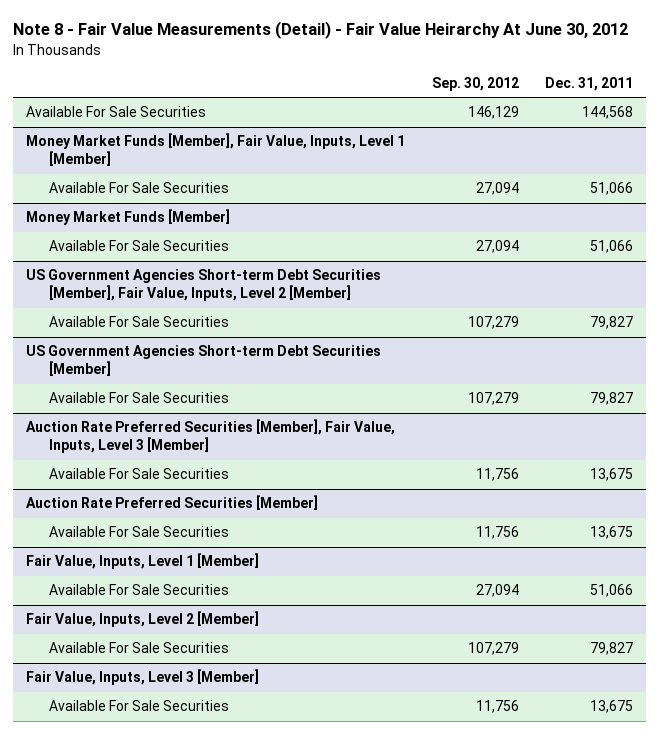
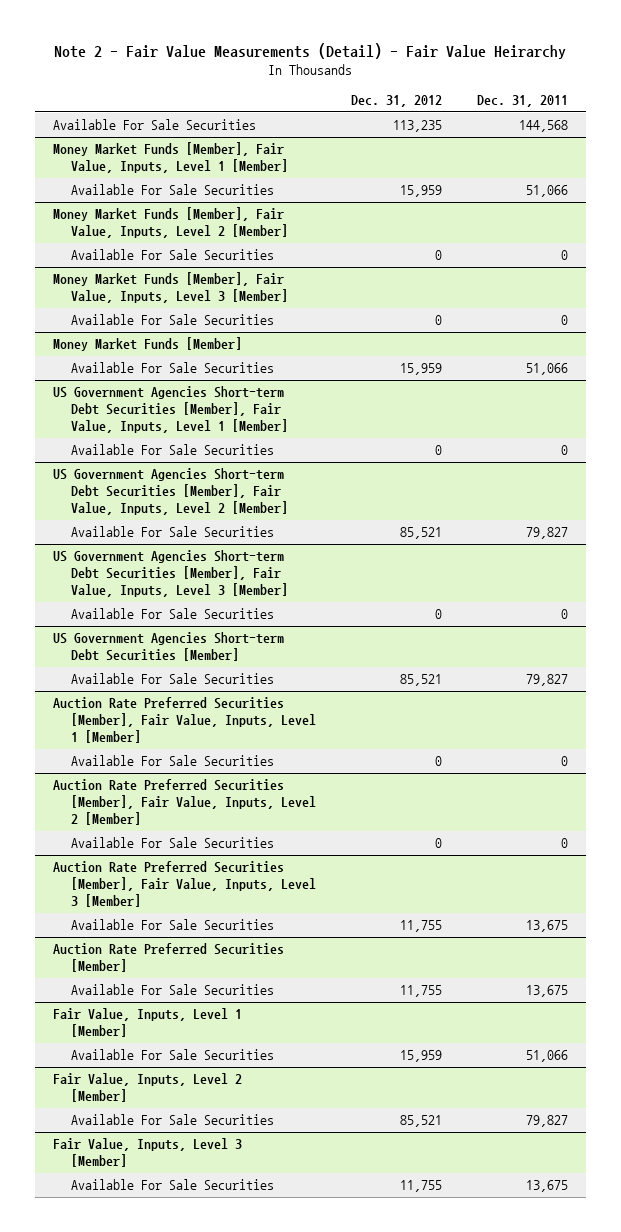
[13,21,629,40] Note 8 - Fair Value Measurements (Detail) - Fair Value Heirarchy At June 30, 2012 -> [54,42,567,59] Note 2 - Fair Value Measurements (Detail) - Fair Value Heirarchy
[431,77,519,92] Sep. 30, 2012 -> none
none -> [350,94,442,107] Dec. 31, 2012
none -> [52,207,288,239] Money Market Funds [Member], Fair Value, Inputs, Level 2 [Member]
none -> [70,249,274,261] Available For Sale Securities
none -> [52,272,288,304] Money Market Funds [Member], Fair Value, Inputs, Level 3 [Member]
none -> [70,314,274,326] Available For Sale Securities
none -> [52,386,288,434] US Government Agencies Short-term Debt Securities [Member], Fair Value, Inputs, Level 1 [Member]
none -> [70,444,274,456] Available For Sale Securities
none -> [52,550,288,598] US Government Agencies Short-term Debt Securities [Member], Fair Value, Inputs, Level 3 [Member]
none -> [70,608,274,620] Available For Sale Securities
none -> [52,697,316,744] Auction Rate Preferred Securities [Member], Fair Value, Inputs, Level 1 [Member]
none -> [70,755,274,767] Available For Sale Securities
none -> [52,779,316,826] Auction Rate Preferred Securities [Member], Fair Value, Inputs, Level 2 [Member]
none -> [70,837,274,849] Available For Sale Securities

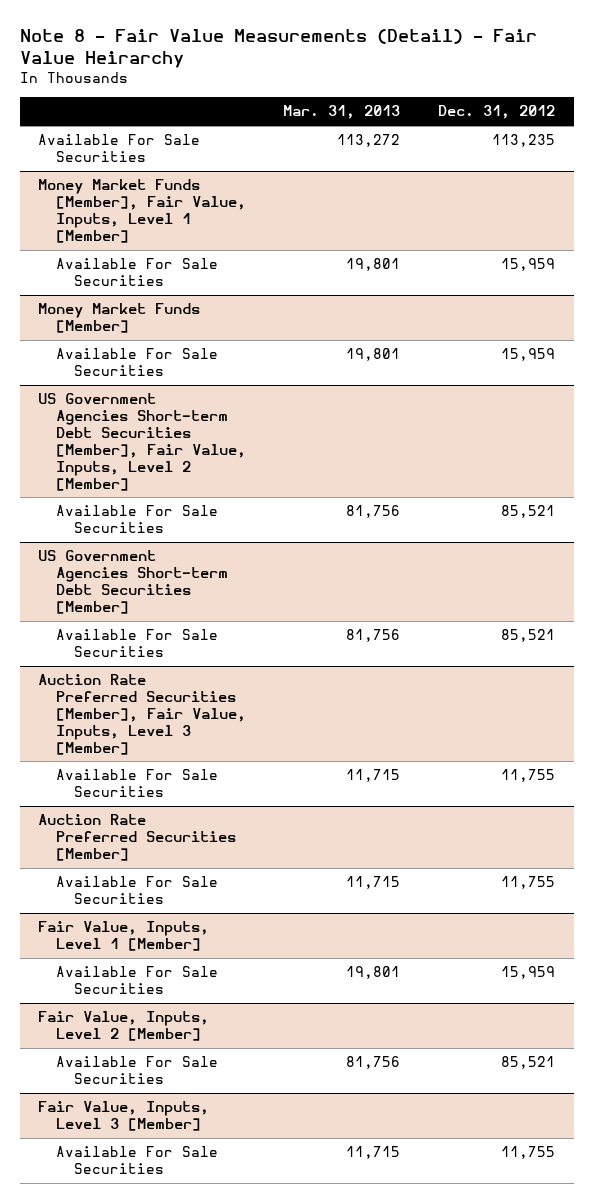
[54,42,567,59] Note 2 - Fair Value Measurements (Detail) - Fair Value Heirarchy -> [19,28,537,68] Note 8 - Fair Value Measurements (Detail) - Fair Value Heirarchy
[477,94,569,107] Dec. 31, 2011 -> none
none -> [283,105,401,120] Mar. 31, 2013
[52,207,288,239] Money Market Funds [Member], Fair Value, Inputs, Level 2 [Member] -> none
[70,249,274,261] Available For Sale Securities -> none
[52,272,288,304] Money Market Funds [Member], Fair Value, Inputs, Level 3 [Member] -> none
[70,314,274,326] Available For Sale Securities -> none
[52,386,288,434] US Government Agencies Short-term Debt Securities [Member], Fair Value, Inputs, Level 1 [Member] -> none
[70,444,274,456] Available For Sale Securities -> none
[52,550,288,598] US Government Agencies Short-term Debt Securities [Member], Fair Value, Inputs, Level 3 [Member] -> none
[70,608,274,620] Available For Sale Securities -> none
[52,697,316,744] Auction Rate Preferred Securities [Member], Fair Value, Inputs, Level 1 [Member] -> none
[70,755,274,767] Available For Sale Securities -> none
[52,779,316,826] Auction Rate Preferred Securities [Member], Fair Value, Inputs, Level 2 [Member] -> none
[70,837,274,849] Available For Sale Securities -> none

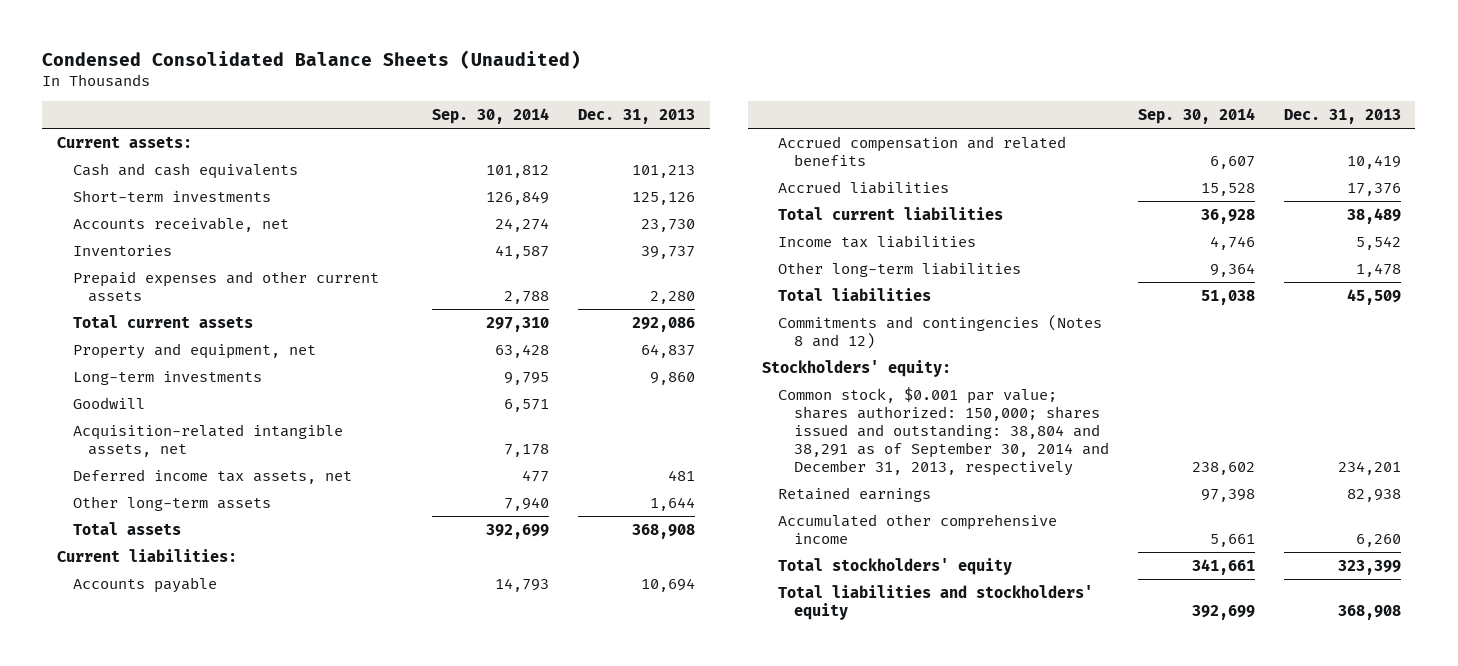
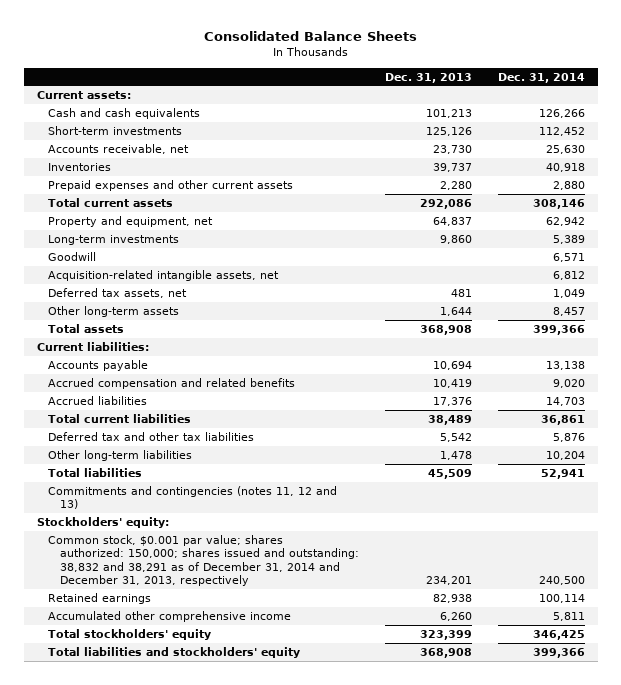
[42,49,582,69] Condensed Consolidated Balance Sheets (Unaudited) -> [203,31,417,42] Consolidated Balance Sheets
[432,107,550,124] Sep. 30, 2014 -> none
none -> [497,72,585,83] Dec. 31, 2014
[72,468,352,484] Deferred income tax assets, net -> [48,288,188,299] Deferred tax assets, net
[777,234,976,248] Income tax liabilities -> [48,432,255,442] Deferred tax and other tax liabilities
[777,314,1102,349] Commitments and contingencies (Notes 8 and 12) -> [48,486,338,510] Commitments and contingencies (notes 11, 12 and 13)
[777,386,1109,477] Common stock, $0.001 par value; shares authorized: 150,000; shares issued and outstanding: 38,804 and 38,291 as of September 30, 2014 and December 31, 2013, respectively -> [48,535,359,586] Common stock, $0.001 par value; shares authorized: 150,000; shares issued and outstanding: 38,832 and 38,291 as of December 31, 2014 and December 31, 2013, respectively

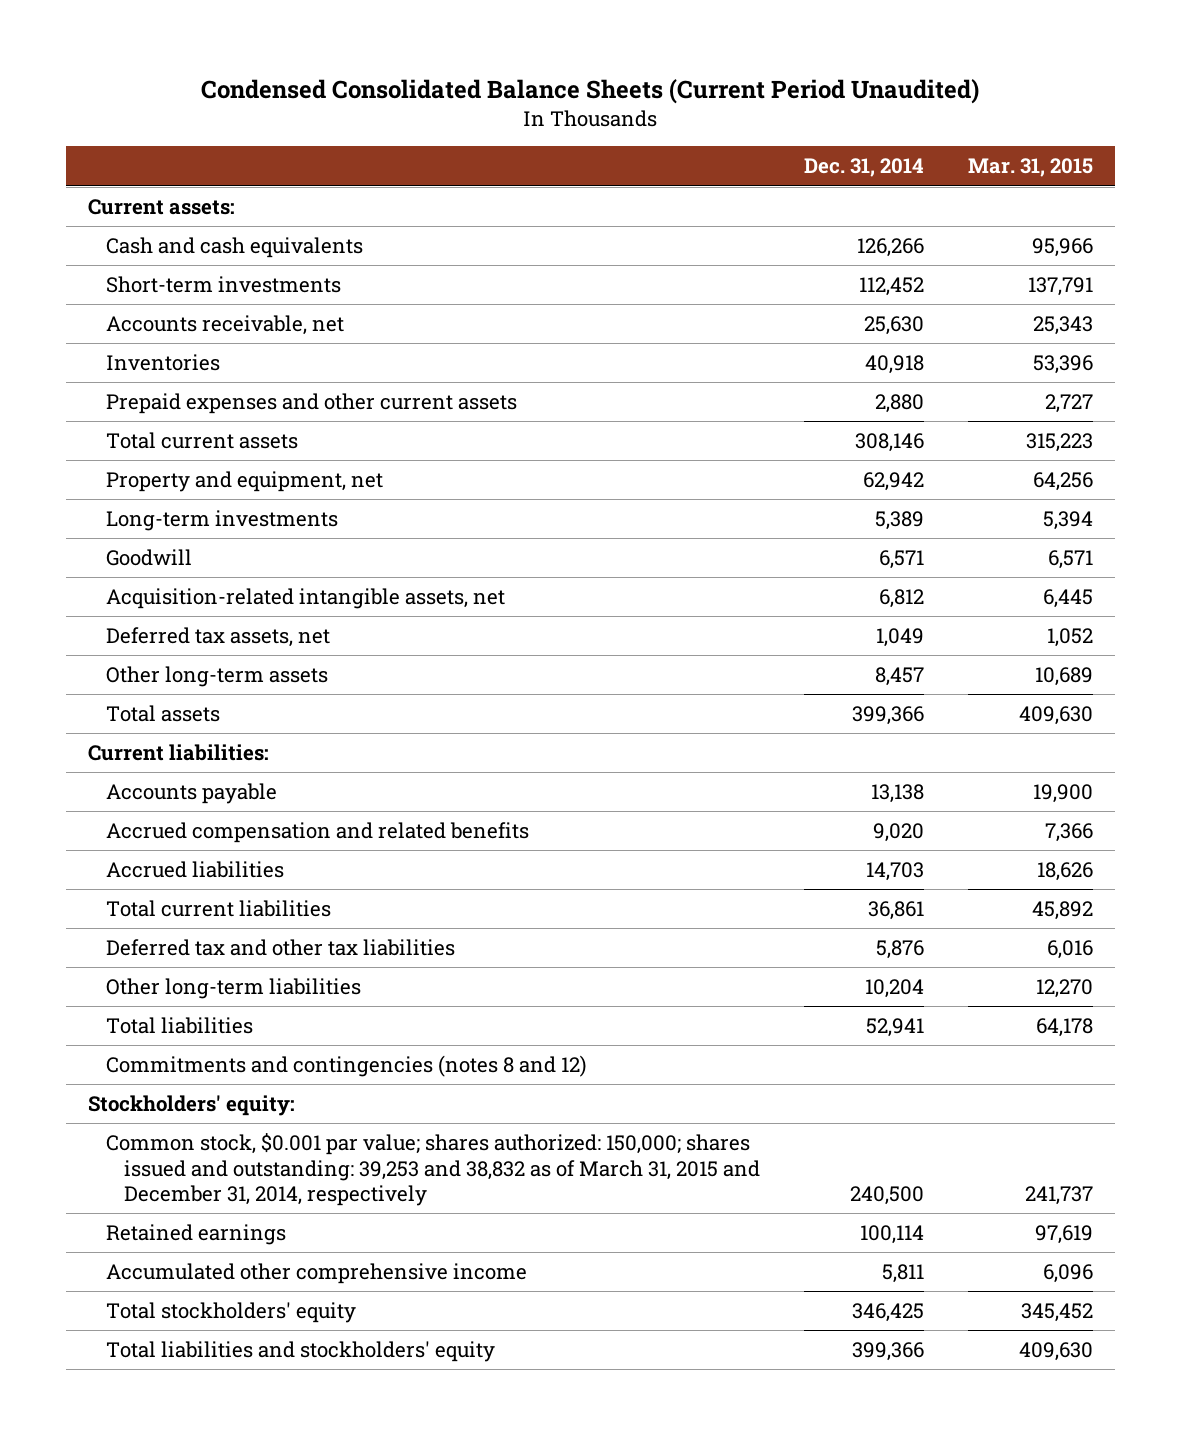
[203,31,417,42] Consolidated Balance Sheets -> [201,78,980,104] Condensed Consolidated Balance Sheets (Current Period Unaudited)
[384,72,472,83] Dec. 31, 2013 -> none
none -> [968,158,1094,178] Mar. 31, 2015
[48,486,338,510] Commitments and contingencies (notes 11, 12 and 13) -> [105,1055,587,1078] Commitments and contingencies (notes 8 and 12)
[48,535,359,586] Common stock, $0.001 par value; shares authorized: 150,000; shares issued and outstanding: 38,832 and 38,291 as of December 31, 2014 and December 31, 2013, respectively -> [105,1133,760,1207] Common stock, $0.001 par value; shares authorized: 150,000; shares issued and outstanding: 39,253 and 38,832 as of March 31, 2015 and December 31, 2014, respectively

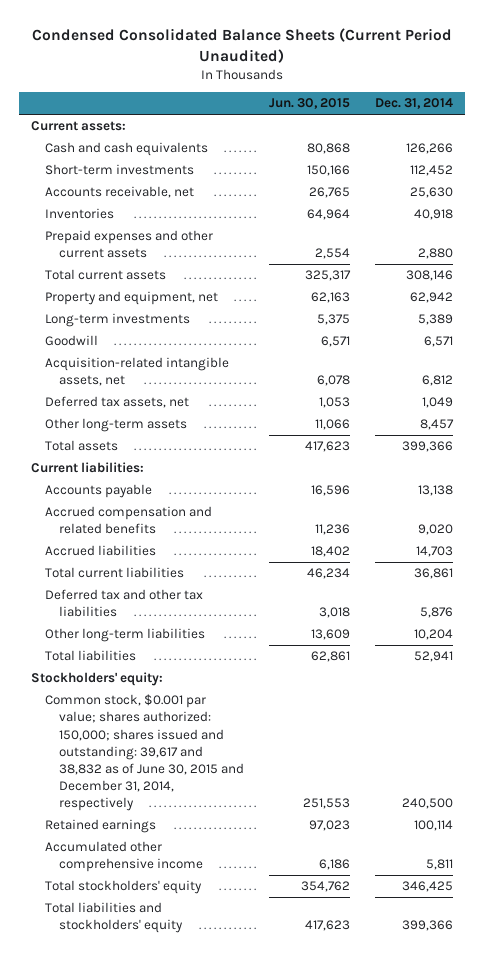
[968,158,1094,178] Mar. 31, 2015 -> none
none -> [268,98,350,110] Jun. 30, 2015
[105,1055,587,1078] Commitments and contingencies (notes 8 and 12) -> none
[105,1133,760,1207] Common stock, $0.001 par value; shares authorized: 150,000; shares issued and outstanding: 39,253 and 38,832 as of March 31, 2015 and December 31, 2014, respectively -> [45,694,244,812] Common stock, $0.001 par value; shares authorized: 150,000; shares issued and outstanding: 39,617 and 38,832 as of June 30, 2015 and December 31, 2014, respectively

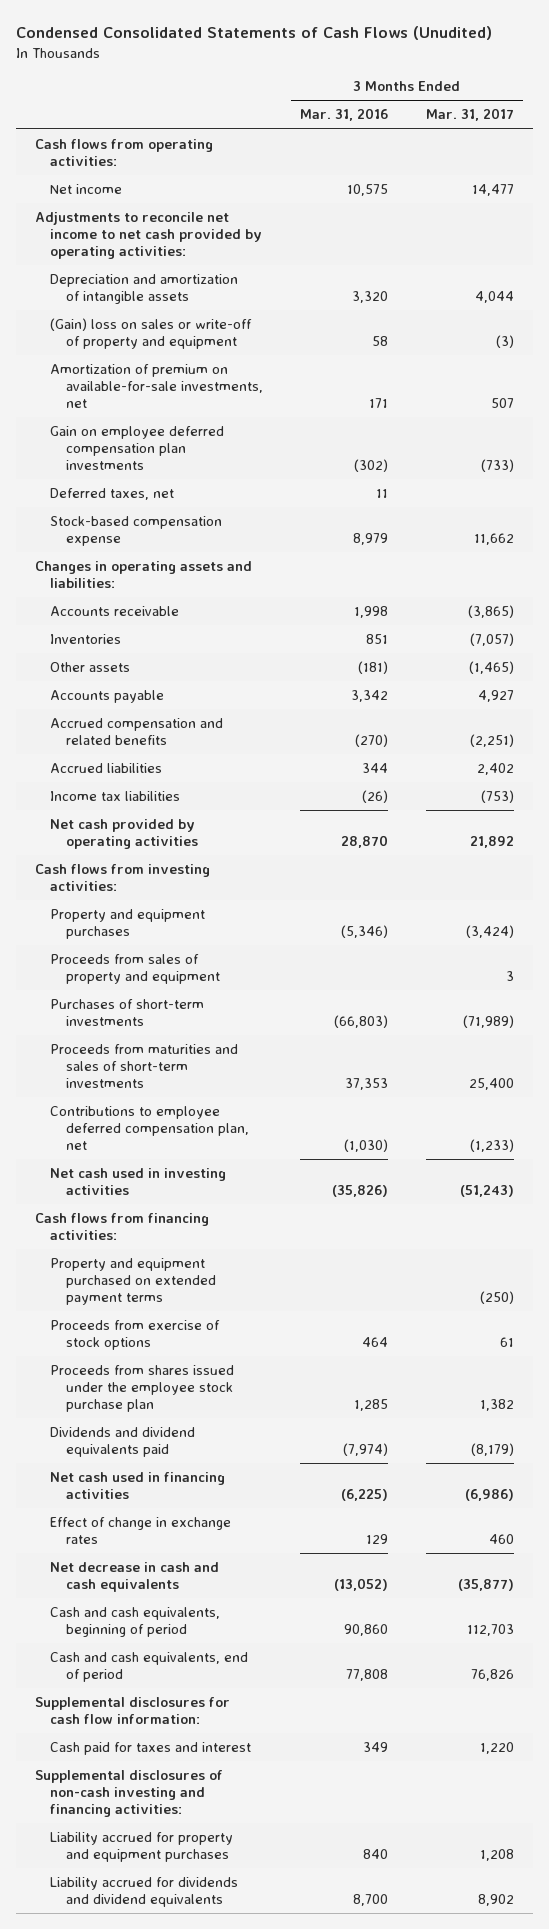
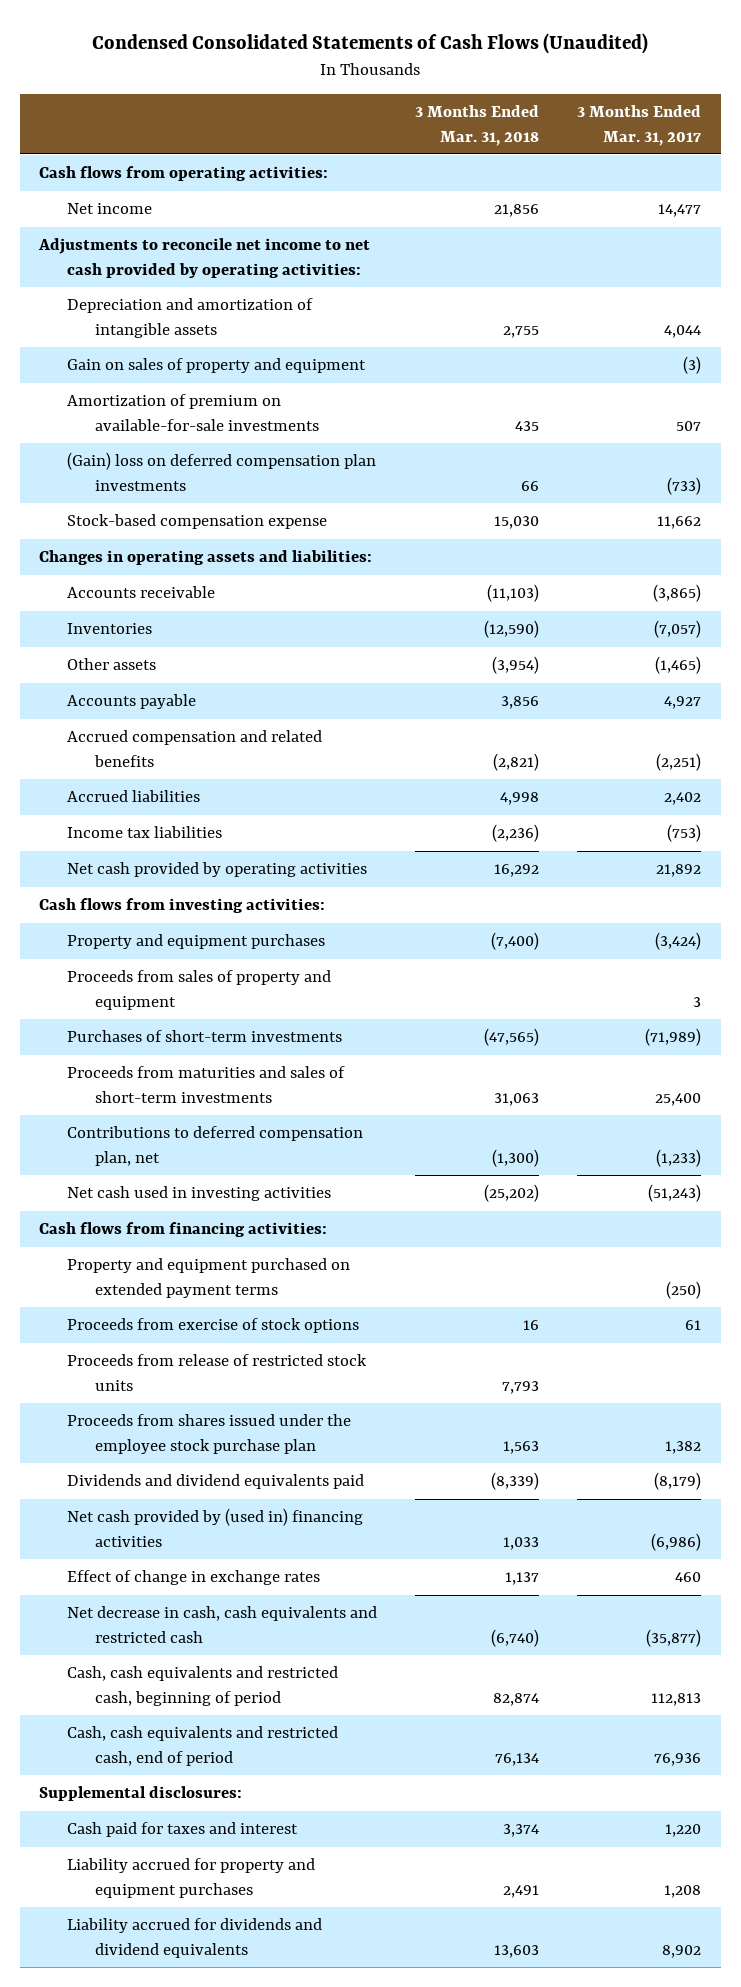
[15,26,492,41] Condensed Consolidated Statements of Cash Flows (Unudited) -> [92,33,649,55] Condensed Consolidated Statements of Cash Flows (Unaudited)
[300,108,389,122] Mar. 31, 2016 -> none
none -> [415,105,540,146] 3 Months Ended Mar. 31, 2018
[50,487,175,500] Deferred taxes, net -> none
[50,317,253,349] (Gain) loss on sales or write-off of property and equipment -> [66,358,366,374] Gain on sales of property and equipment
[50,363,263,408] Amortization of premium on available-for-sale investments, net -> [66,394,319,431] Amortization of premium on available-for-sale investments
[50,425,225,470] Gain on employee deferred compensation plan investments -> [66,452,376,491] (Gain) loss on deferred compensation plan investments
[50,1105,249,1150] Contributions to employee deferred compensation plan, net -> [66,1126,363,1166] Contributions to deferred compensation plan, net
none -> [66,1354,367,1391] Proceeds from release of restricted stock units
[50,1471,226,1499] Net cash used in financing activities -> [66,1508,363,1547] Net cash provided by (used in) financing activities
[50,1561,220,1592] Net decrease in cash and cash equivalents -> [66,1606,377,1643] Net decrease in cash, cash equivalents and restricted cash
[50,1606,221,1637] Cash and cash equivalents, beginning of period -> [66,1666,338,1706] Cash, cash equivalents and restricted cash, beginning of period
[467,1623,515,1636] 112,703 -> [651,1692,702,1706] 112,813
[50,1651,249,1682] Cash and cash equivalents, end of period -> [66,1726,338,1766] Cash, cash equivalents and restricted cash, end of period
[471,1668,515,1681] 76,826 -> [654,1752,702,1766] 76,936
[34,1696,230,1724] Supplemental disclosures for cash flow information: -> [39,1786,243,1802] Supplemental disclosures:
[34,1769,223,1817] Supplemental disclosures of non-cash investing and financing activities: -> none

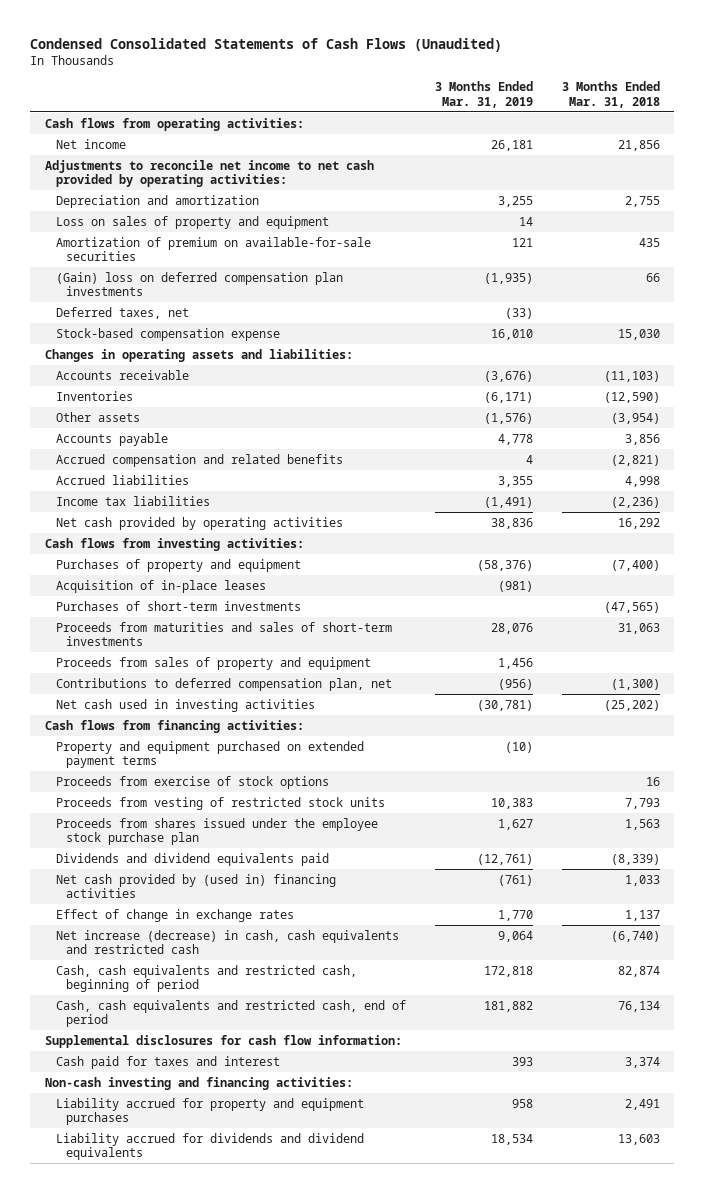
[577,105,702,146] 3 Months Ended Mar. 31, 2017 -> none
none -> [434,81,533,108] 3 Months Ended Mar. 31, 2019
[66,298,313,338] Depreciation and amortization of intangible assets -> [55,194,259,208] Depreciation and amortization
[66,358,366,374] Gain on sales of property and equipment -> [55,215,329,229] Loss on sales of property and equipment
[66,394,319,431] Amortization of premium on available-for-sale investments -> [55,236,371,261] Amortization of premium on available-for-sale securities
none -> [55,306,189,319] Deferred taxes, net
[66,934,325,950] Property and equipment purchases -> [55,558,301,572] Purchases of property and equipment
none -> [55,579,266,593] Acquisition of in-place leases
[66,970,331,1010] Proceeds from sales of property and equipment -> [55,656,371,670] Proceeds from sales of property and equipment
[66,1354,367,1391] Proceeds from release of restricted stock units -> [55,796,385,810] Proceeds from vesting of restricted stock units
[66,1606,377,1643] Net decrease in cash, cash equivalents and restricted cash -> [55,929,399,954] Net increase (decrease) in cash, cash equivalents and restricted cash
[39,1786,243,1802] Supplemental disclosures: -> none
none -> [44,1034,402,1048] Supplemental disclosures for cash flow information:
none -> [44,1076,353,1090] Non-cash investing and financing activities:

